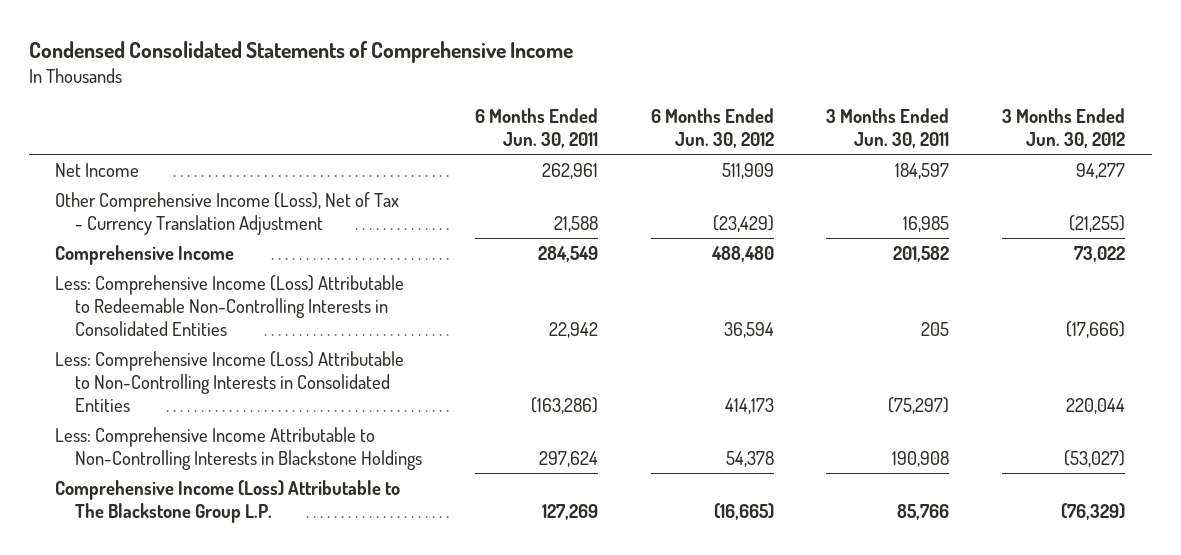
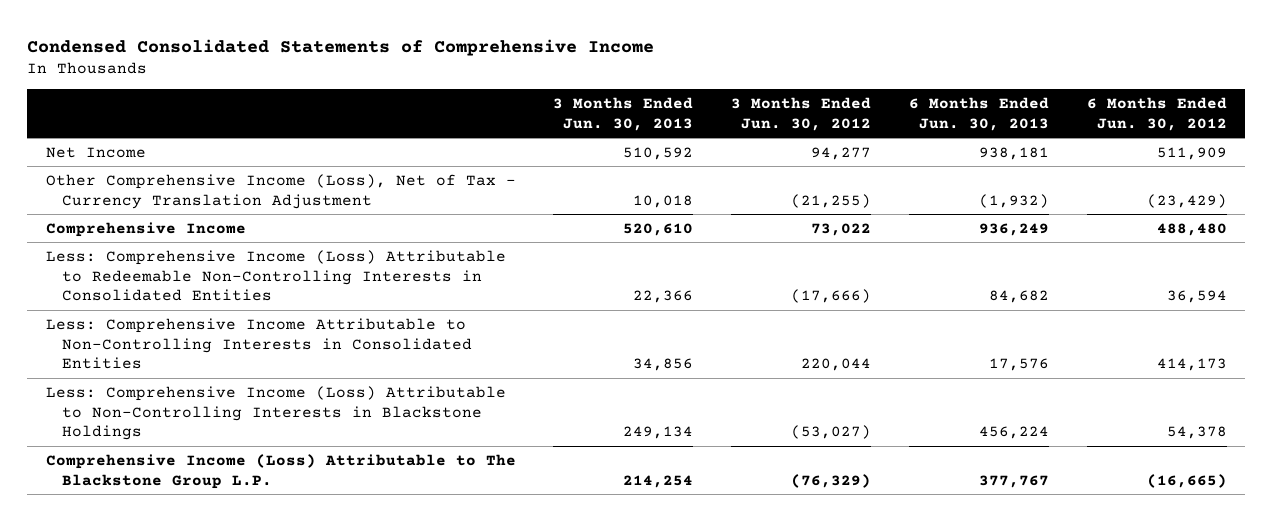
[474,107,598,149] 6 Months Ended Jun. 30, 2011 -> none
[826,107,950,149] 3 Months Ended Jun. 30, 2011 -> none
none -> [553,97,694,131] 3 Months Ended Jun. 30, 2013
none -> [908,97,1049,131] 6 Months Ended Jun. 30, 2013
[55,350,405,413] Less: Comprehensive Income (Loss) Attributable to Non-Controlling Interests in Consolidated Entities -> [45,317,473,370] Less: Comprehensive Income Attributable to Non-Controlling Interests in Consolidated Entities
[55,426,423,470] Less: Comprehensive Income Attributable to Non-Controlling Interests in Blackstone Holdings -> [45,385,506,441] Less: Comprehensive Income (Loss) Attributable to Non-Controlling Interests in Blackstone Holdings

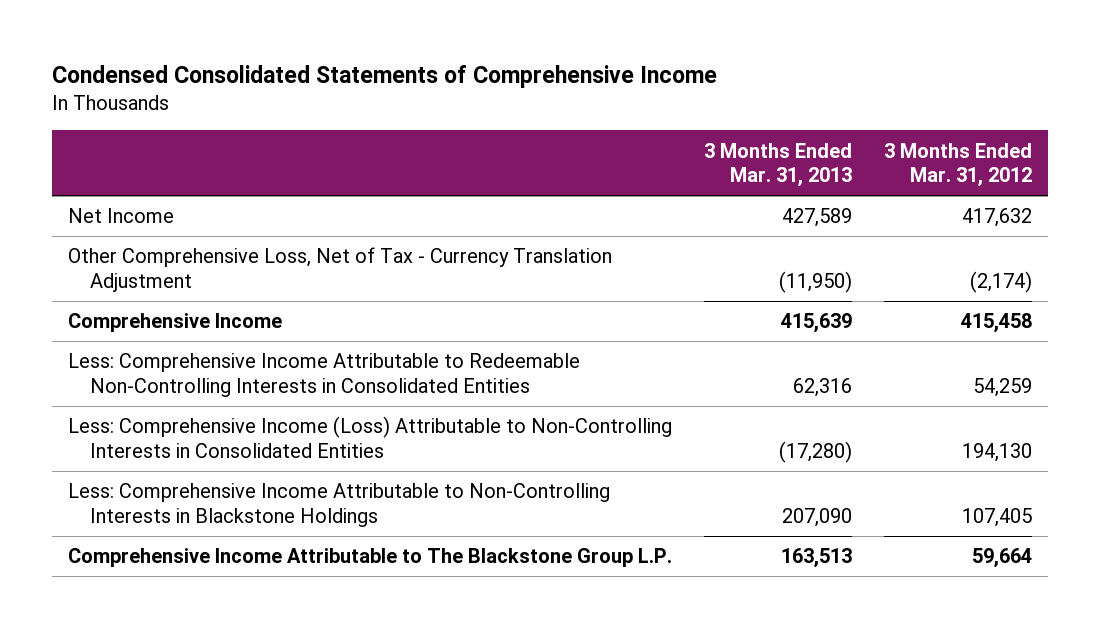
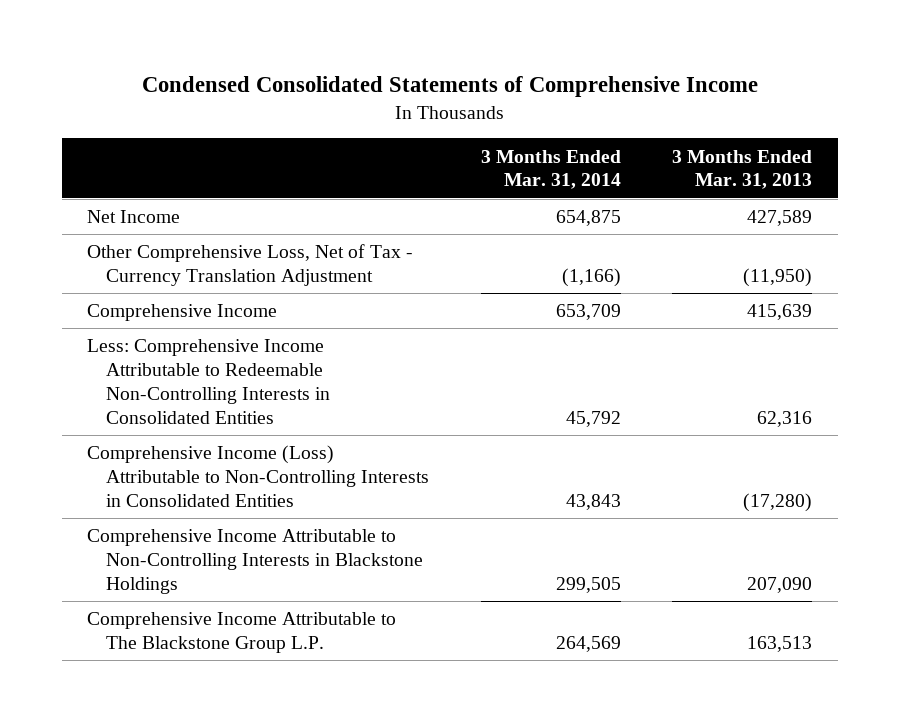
[883,142,1032,188] 3 Months Ended Mar. 31, 2012 -> none
none -> [480,149,621,190] 3 Months Ended Mar. 31, 2014
[68,416,673,458] Less: Comprehensive Income (Loss) Attributable to Non-Controlling Interests in Consolidated Entities -> [87,445,430,507] Comprehensive Income (Loss) Attributable to Non-Controlling Interests in Consolidated Entities
[68,483,611,527] Less: Comprehensive Income Attributable to Non-Controlling Interests in Blackstone Holdings -> [87,529,424,594] Comprehensive Income Attributable to Non-Controlling Interests in Blackstone Holdings

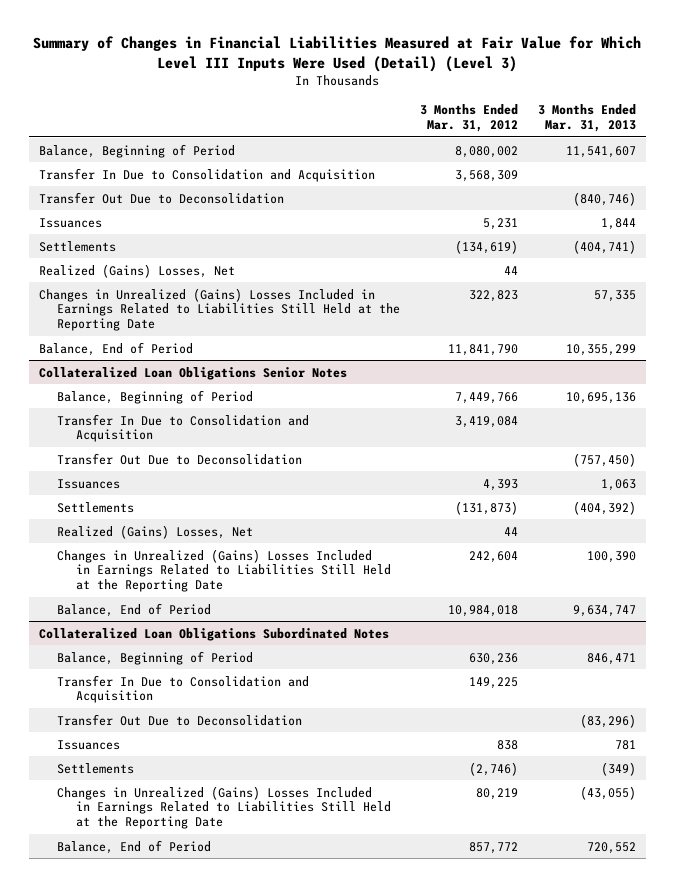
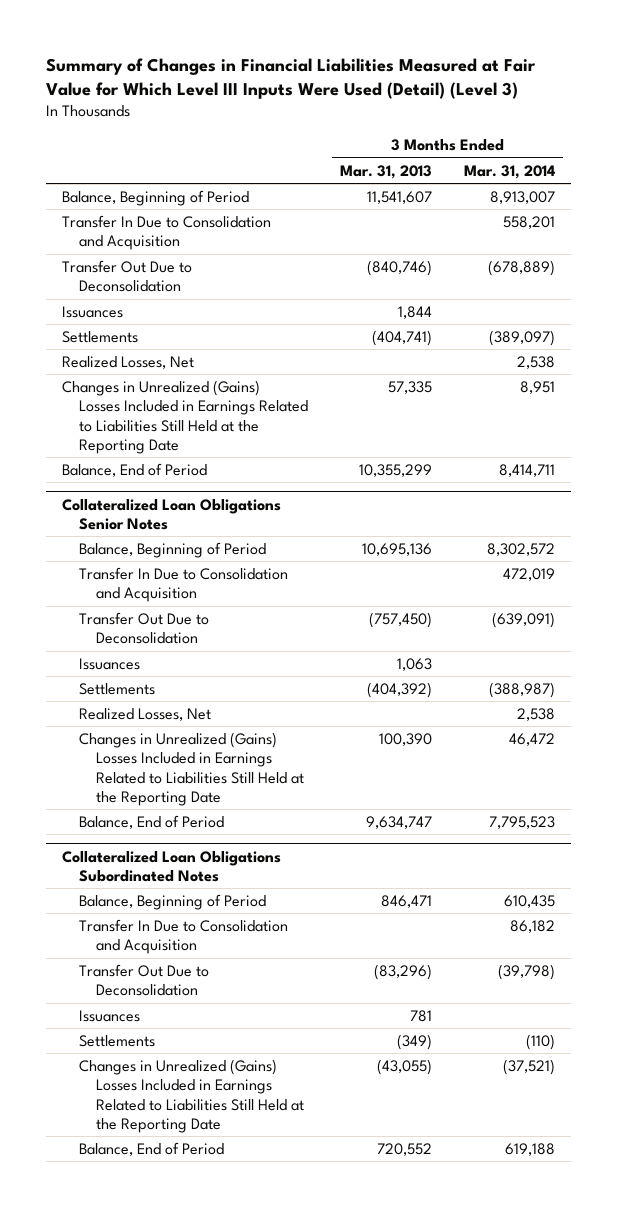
[420,104,519,133] 3 Months Ended Mar. 31, 2012 -> none
none -> [464,164,556,179] Mar. 31, 2014
[38,263,235,278] Realized (Gains) Losses, Net -> [62,355,195,369] Realized Losses, Net
[57,524,254,539] Realized (Gains) Losses, Net -> [79,707,212,721] Realized Losses, Net

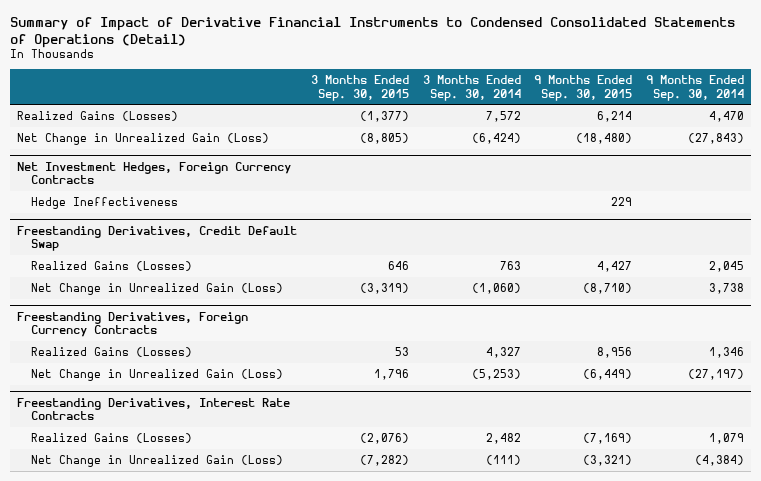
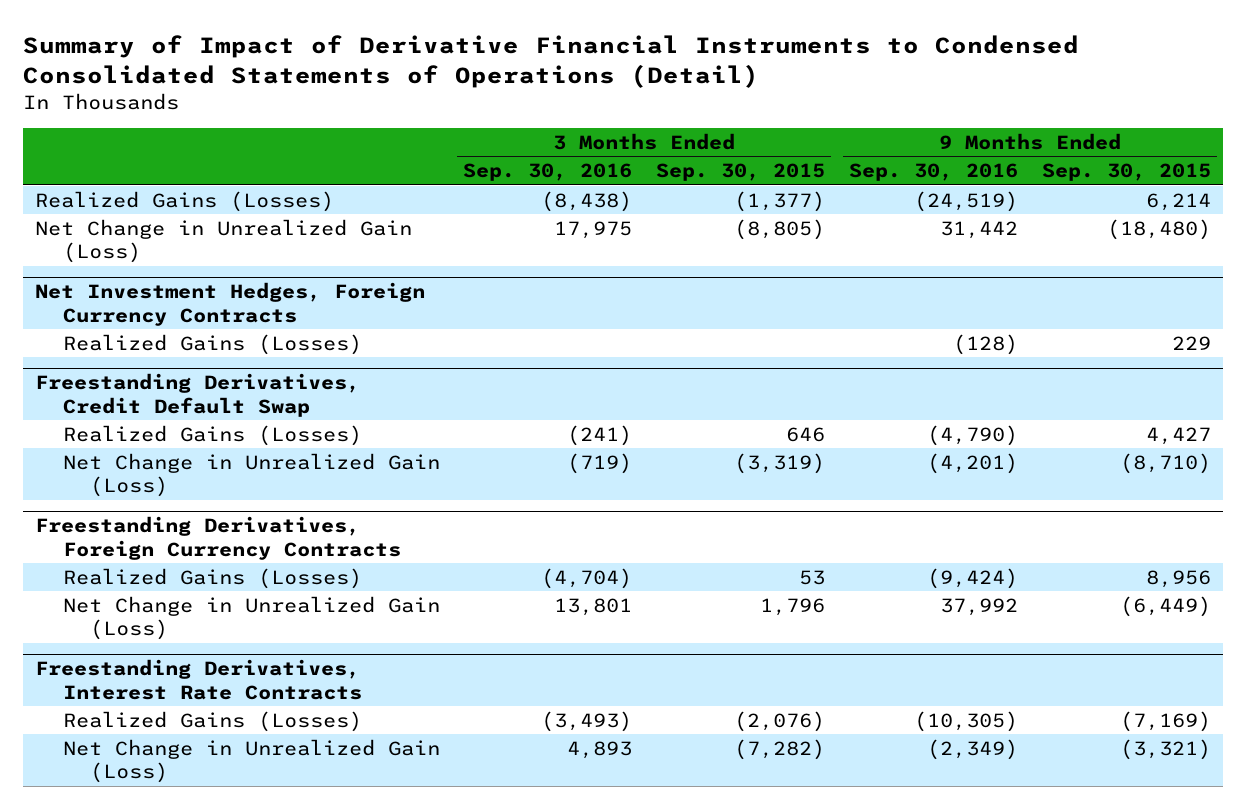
[422,75,521,101] 3 Months Ended Sep. 30, 2014 -> none
[646,75,745,101] 9 Months Ended Sep. 30, 2014 -> none
none -> [463,163,633,182] Sep. 30, 2016
none -> [848,163,1018,182] Sep. 30, 2016
[31,196,179,209] Hedge Ineffectiveness -> [62,333,362,355] Realized Gains (Losses)

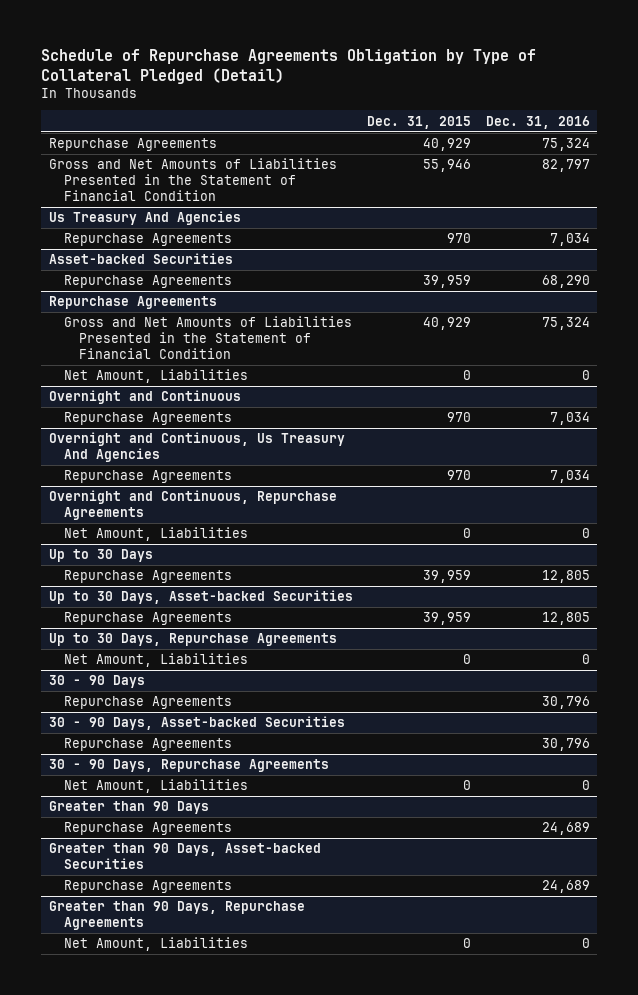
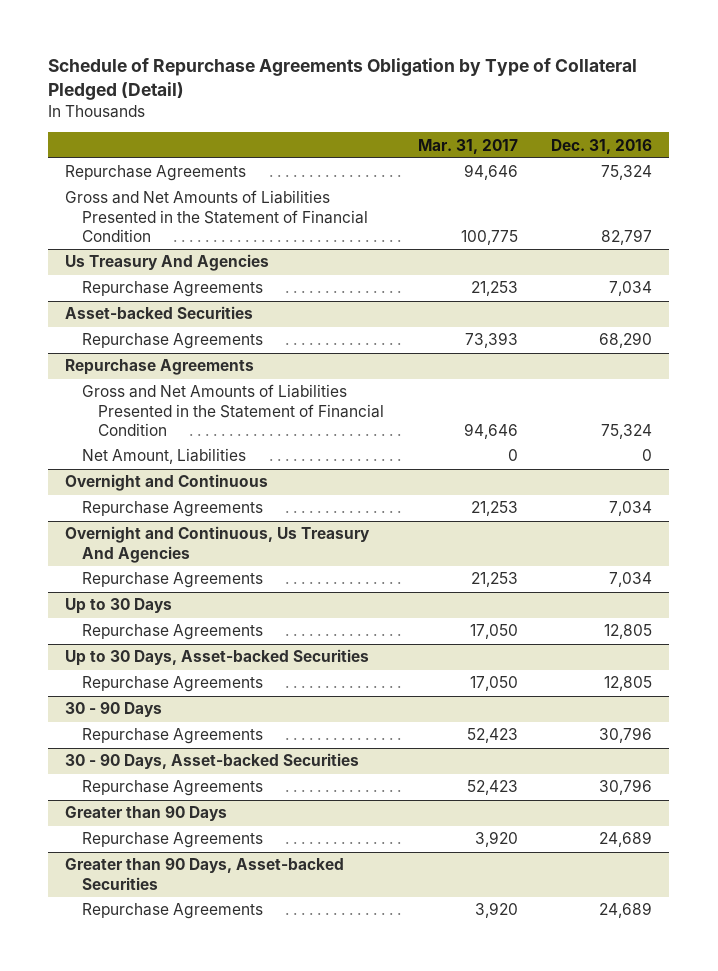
[367,115,472,129] Dec. 31, 2015 -> none
none -> [417,138,518,154] Mar. 31, 2017
[48,490,337,521] Overnight and Continuous, Repurchase Agreements -> none
[63,527,248,542] Net Amount, Liabilities -> none
[48,633,337,647] Up to 30 Days, Repurchase Agreements -> none
[63,653,248,668] Net Amount, Liabilities -> none
[48,759,329,773] 30 - 90 Days, Repurchase Agreements -> none
[63,779,248,794] Net Amount, Liabilities -> none
[48,901,305,931] Greater than 90 Days, Repurchase Agreements -> none
[63,937,248,952] Net Amount, Liabilities -> none

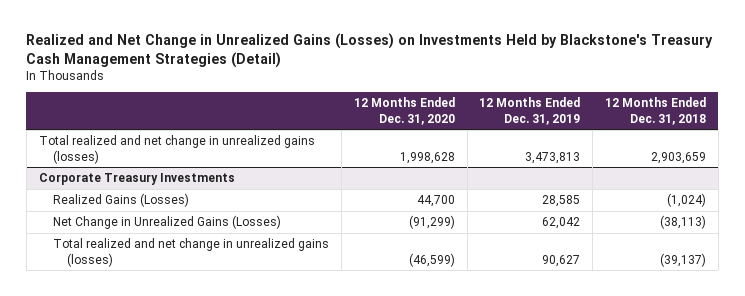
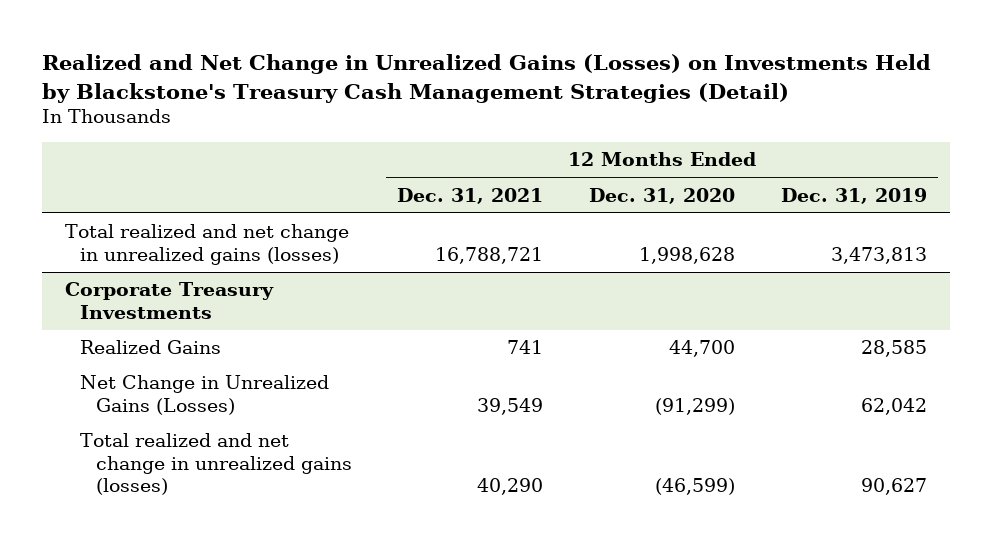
[605,97,707,125] 12 Months Ended Dec. 31, 2018 -> none
none -> [397,187,544,204] Dec. 31, 2021
[52,193,189,208] Realized Gains (Losses) -> [80,340,222,355] Realized Gains

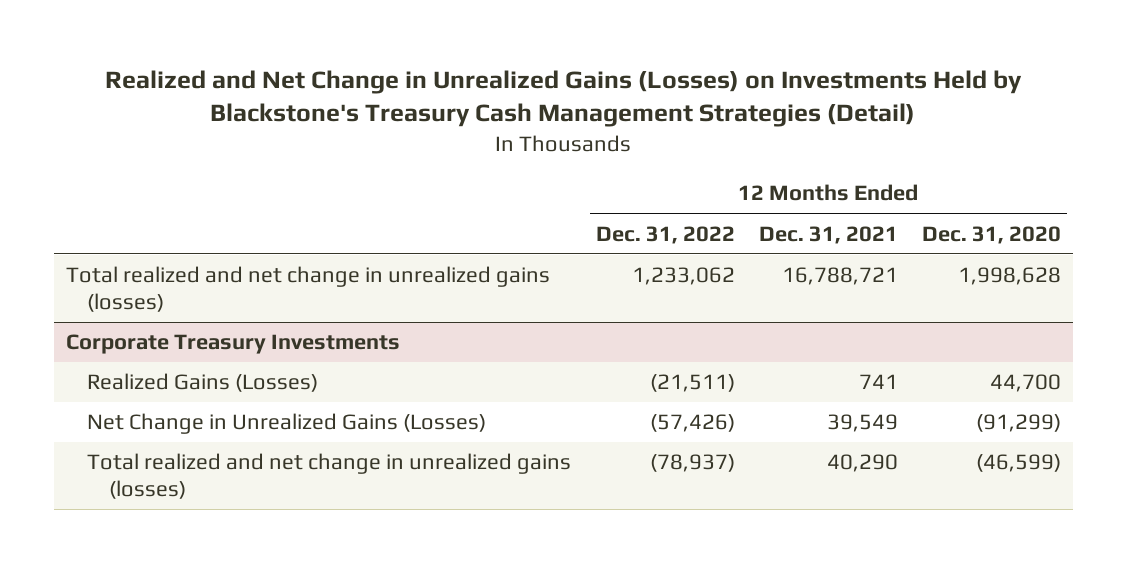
[780,187,927,204] Dec. 31, 2019 -> none
none -> [595,225,735,244] Dec. 31, 2022
[80,340,222,355] Realized Gains -> [87,373,319,393] Realized Gains (Losses)

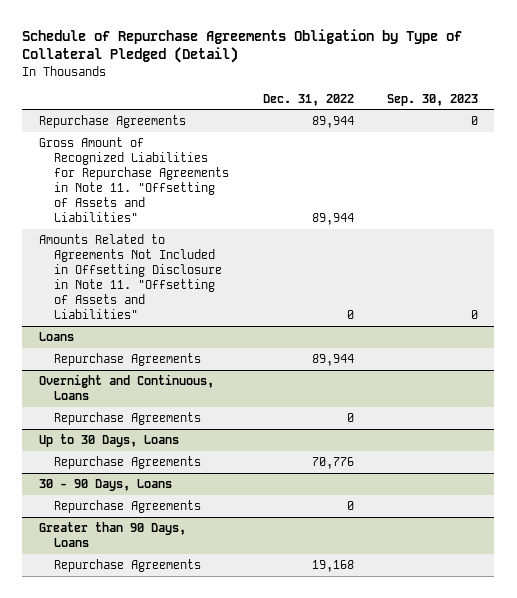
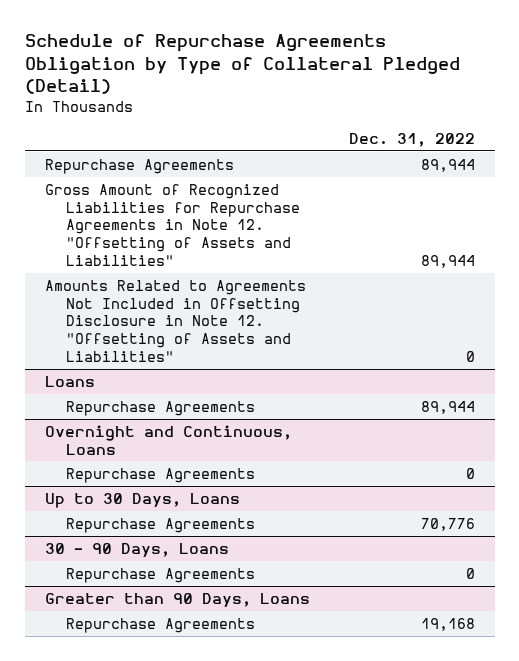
[386,93,478,106] Sep. 30, 2023 -> none
[39,137,230,223] Gross Amount of Recognized Liabilities for Repurchase Agreements in Note 11. "Offsetting of Assets and Liabilities" -> [44,183,300,266] Gross Amount of Recognized Liabilities for Repurchase Agreements in Note 12. "Offsetting of Assets and Liabilities"
[39,234,223,320] Amounts Related to Agreements Not Included in Offsetting Disclosure in Note 11. "Offsetting of Assets and Liabilities" -> [44,279,306,362] Amounts Related to Agreements Not Included in Offsetting Disclosure in Note 12. "Offsetting of Assets and Liabilities"

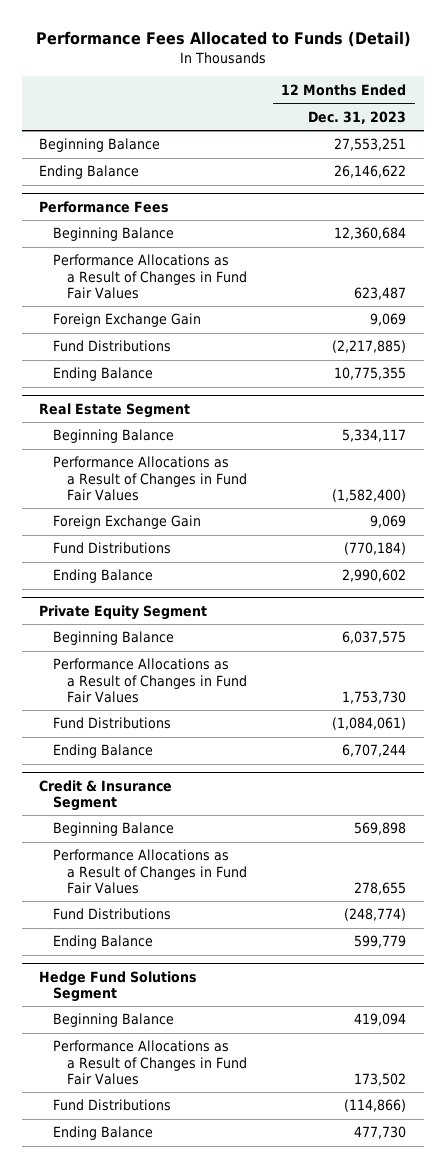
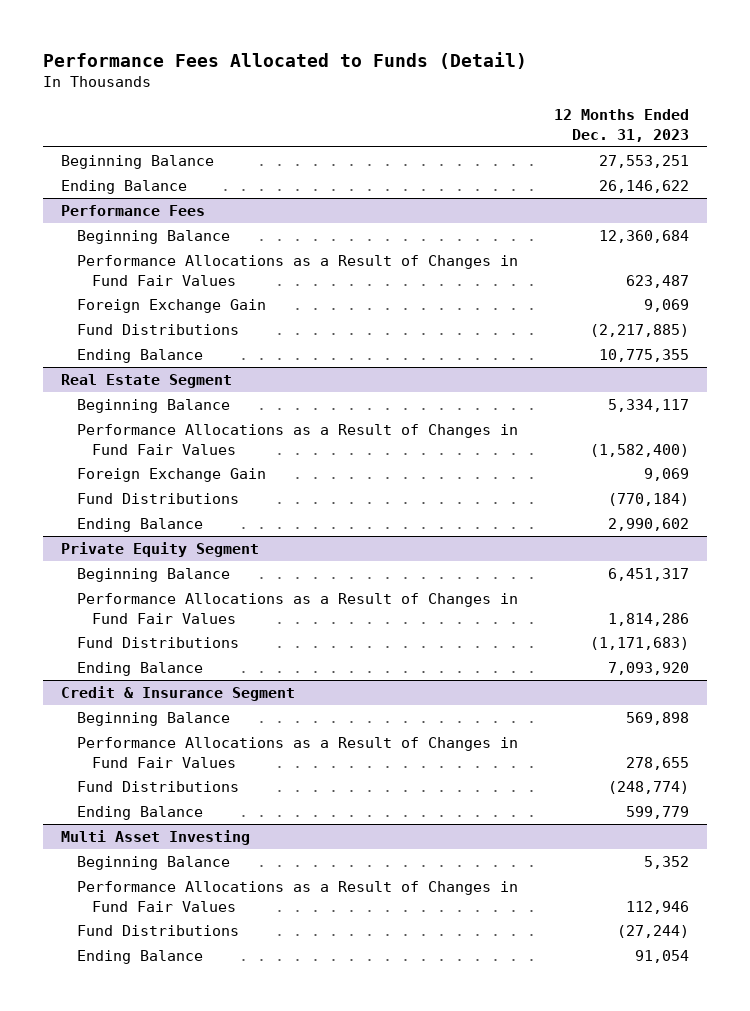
[342,631,407,645] 6,037,575 -> [607,567,689,581] 6,451,317
[342,691,407,705] 1,753,730 -> [607,612,689,626] 1,814,286
[332,717,407,731] (1,084,061) -> [589,636,689,650] (1,171,683)
[342,744,407,758] 6,707,244 -> [607,661,689,675] 7,093,920
[39,970,198,1002] Hedge Fund Solutions Segment -> none
none -> [61,829,251,845] Multi Asset Investing
[354,1013,407,1027] 419,094 -> [643,855,689,869] 5,352
[354,1073,407,1087] 173,502 -> [625,900,689,914] 112,946
[344,1099,407,1113] (114,866) -> [616,924,689,938] (27,244)
[354,1126,407,1140] 477,730 -> [634,949,689,963] 91,054

